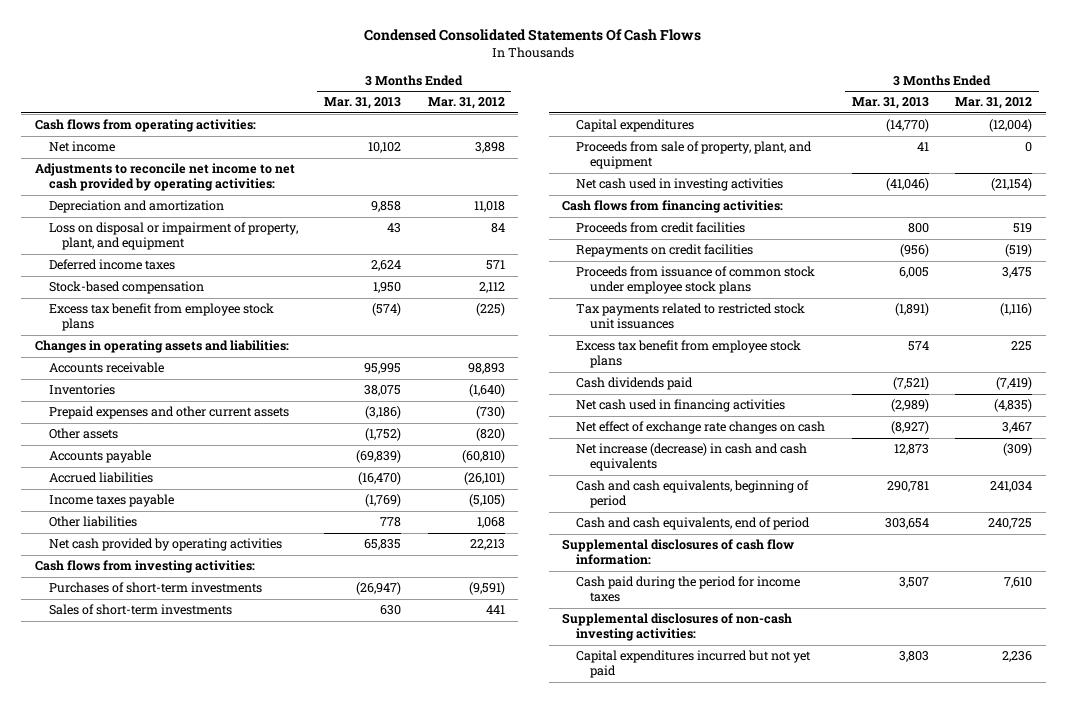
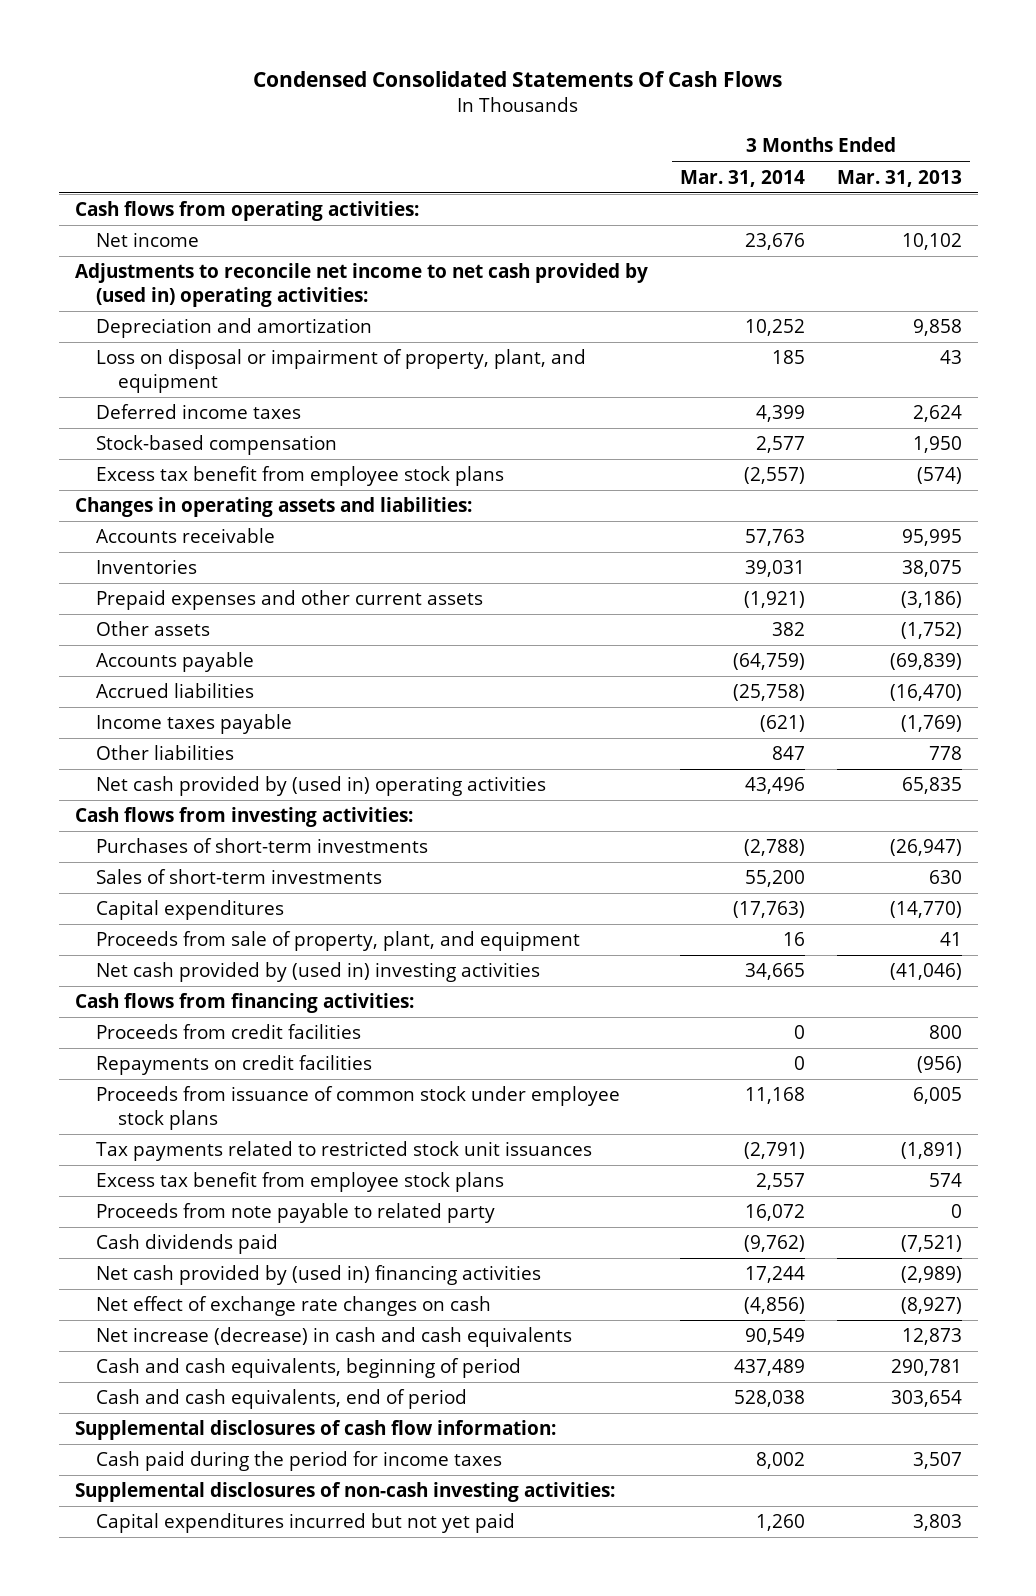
[427,97,505,110] Mar. 31, 2012 -> none
none -> [679,169,805,187] Mar. 31, 2014
[34,163,295,192] Adjustments to reconcile net income to net cash provided by operating activities: -> [74,263,648,307] Adjustments to reconcile net income to net cash provided by (used in) operating activities:
[48,538,282,552] Net cash provided by operating activities -> [96,776,547,797] Net cash provided by (used in) operating activities
[576,178,784,192] Net cash used in investing activities -> [96,962,541,983] Net cash provided by (used in) investing activities
none -> [96,1203,496,1224] Proceeds from note payable to related party
[576,399,786,413] Net cash used in financing activities -> [96,1265,542,1286] Net cash provided by (used in) financing activities

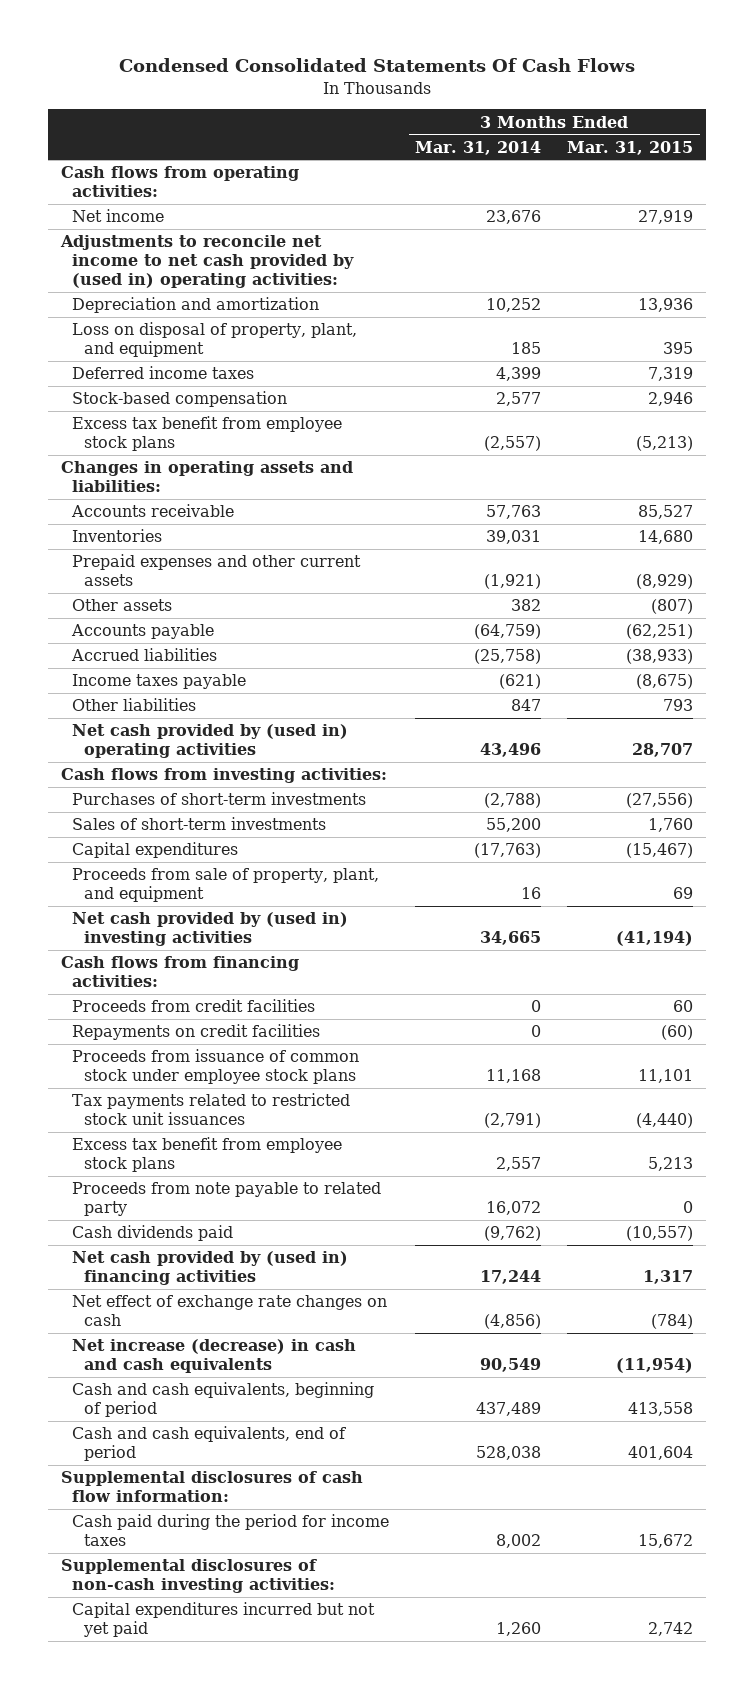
[836,169,962,187] Mar. 31, 2013 -> none
none -> [567,140,694,155] Mar. 31, 2015
[96,349,587,393] Loss on disposal or impairment of property, plant, and equipment -> [72,322,358,358] Loss on disposal of property, plant, and equipment

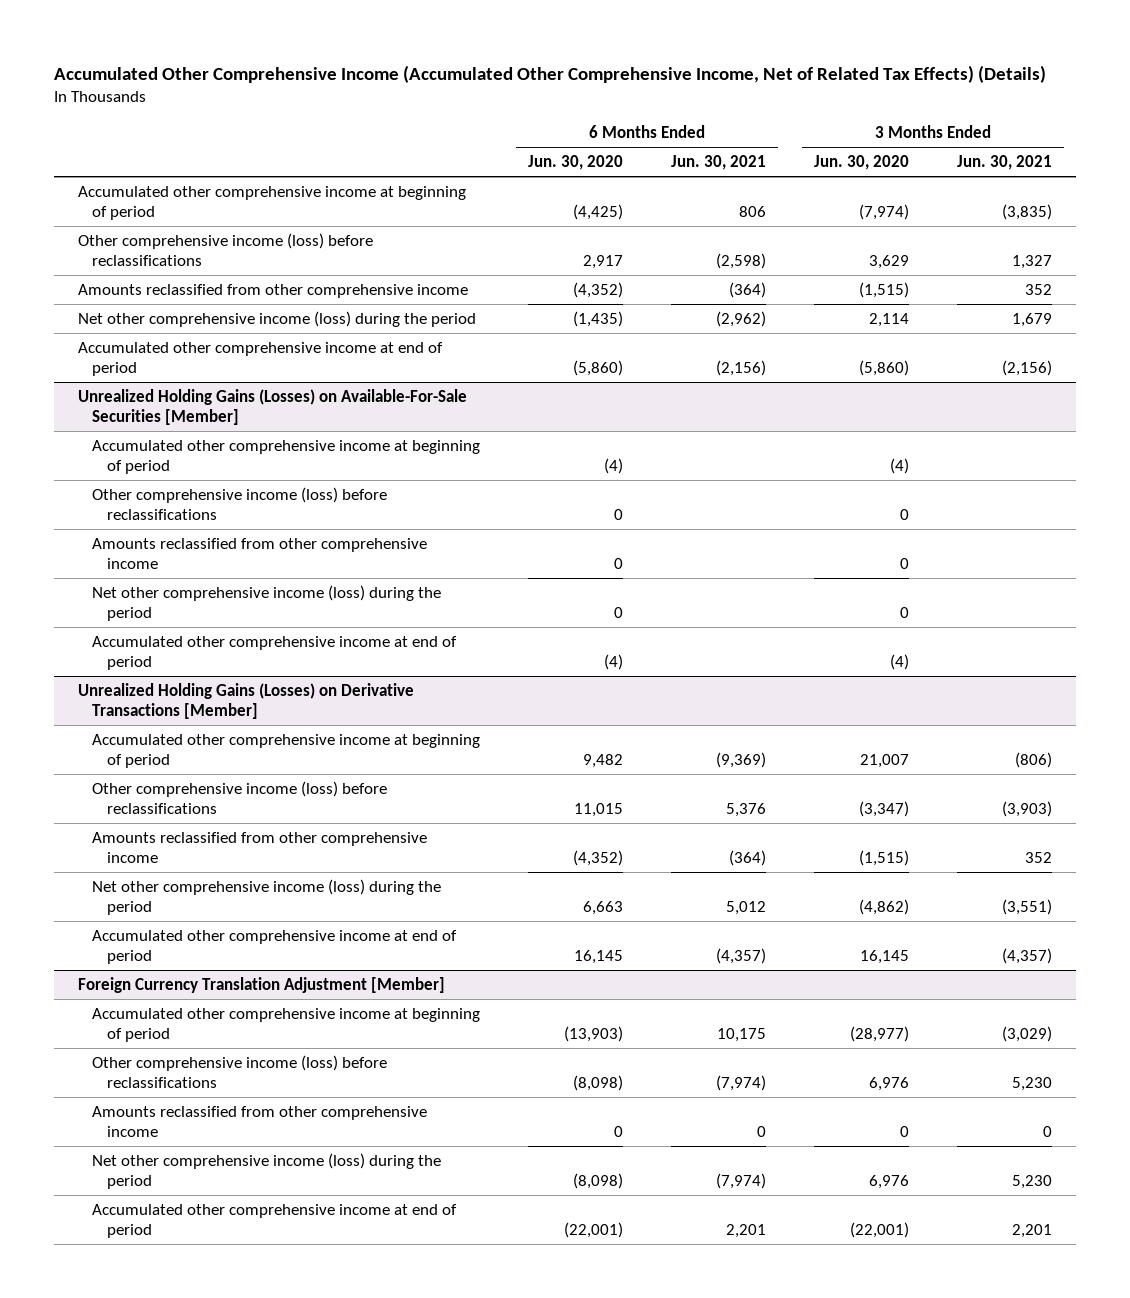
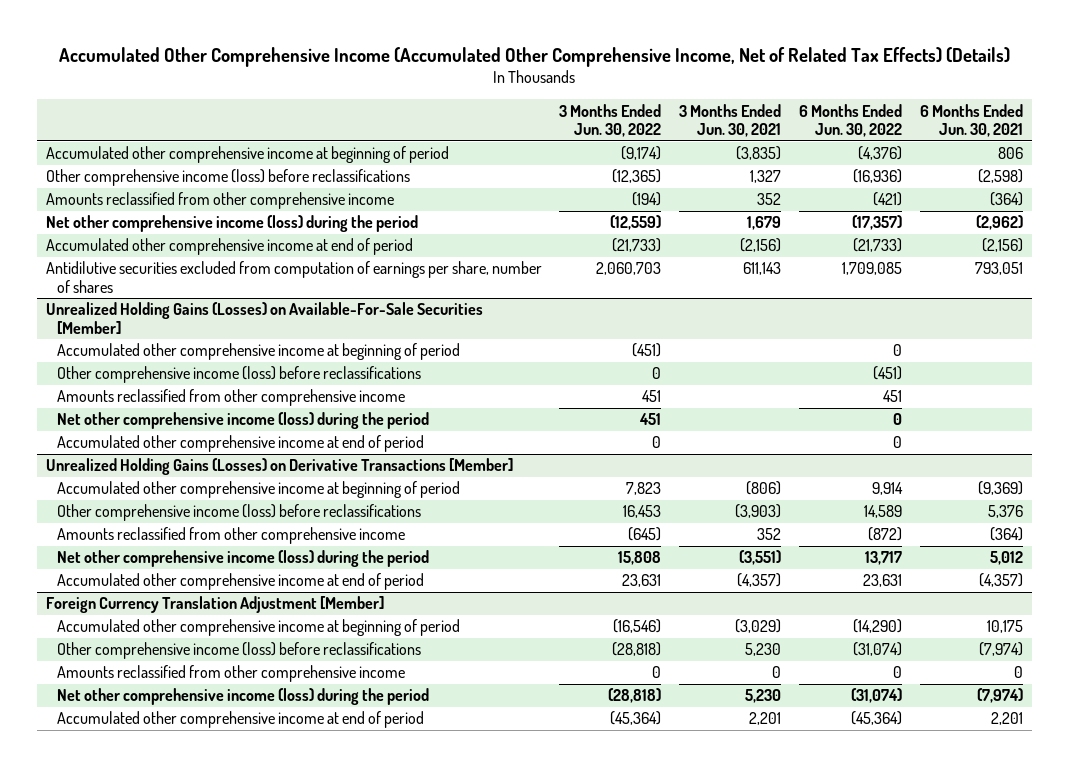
[528,155,624,171] Jun. 30, 2020 -> none
[813,155,909,171] Jun. 30, 2020 -> none
none -> [559,103,662,138] 3 Months Ended Jun. 30, 2022
none -> [798,103,902,138] 6 Months Ended Jun. 30, 2022
none -> [45,261,542,293] Antidilutive securities excluded from computation of earnings per share, number of shares

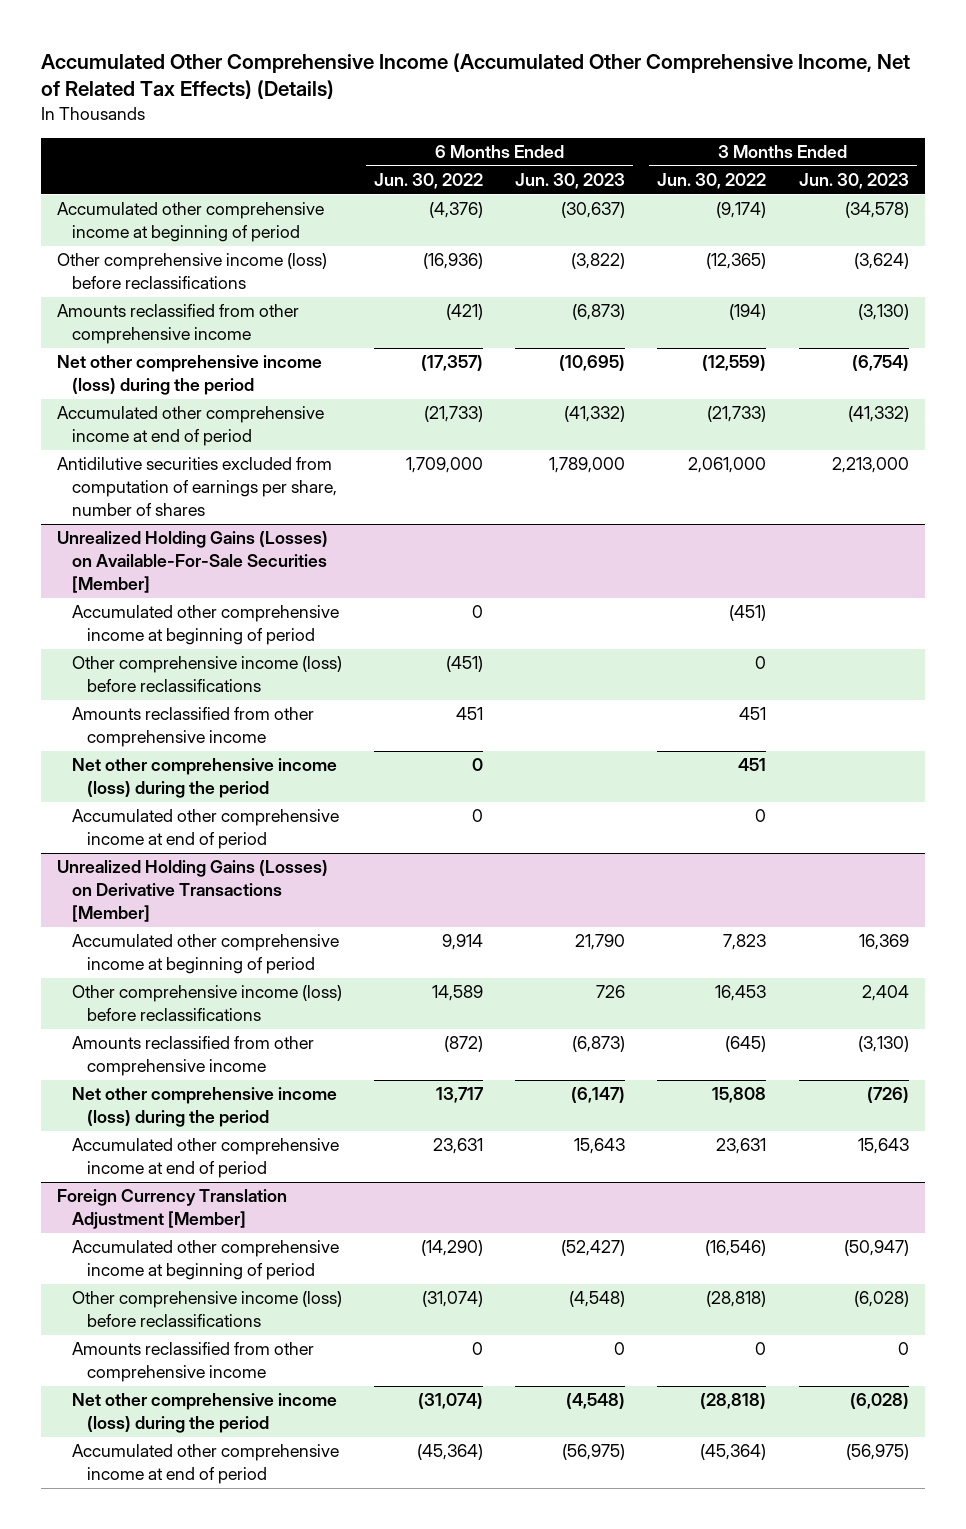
[679,103,782,138] 3 Months Ended Jun. 30, 2021 -> none
[919,103,1023,138] 6 Months Ended Jun. 30, 2021 -> none
none -> [515,173,626,190] Jun. 30, 2023
none -> [798,173,909,190] Jun. 30, 2023
[596,262,662,276] 2,060,703 -> [688,457,767,474] 2,061,000
[841,262,902,276] 1,709,085 -> [406,457,484,474] 1,709,000

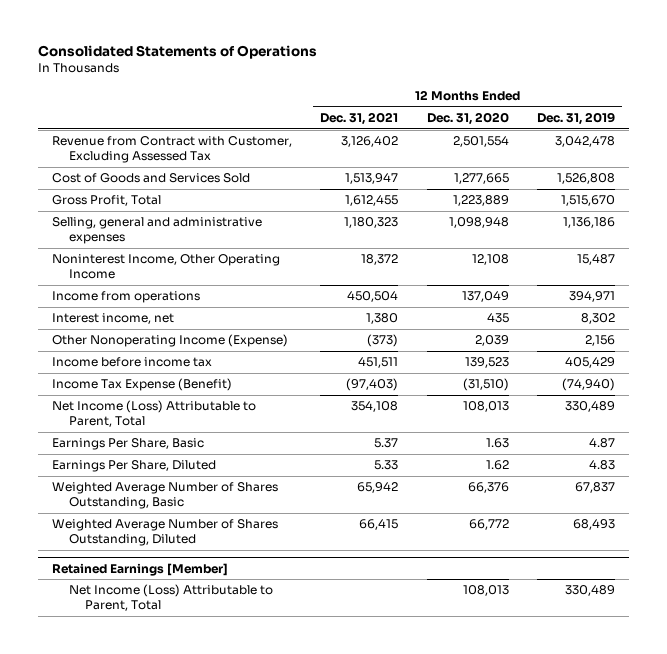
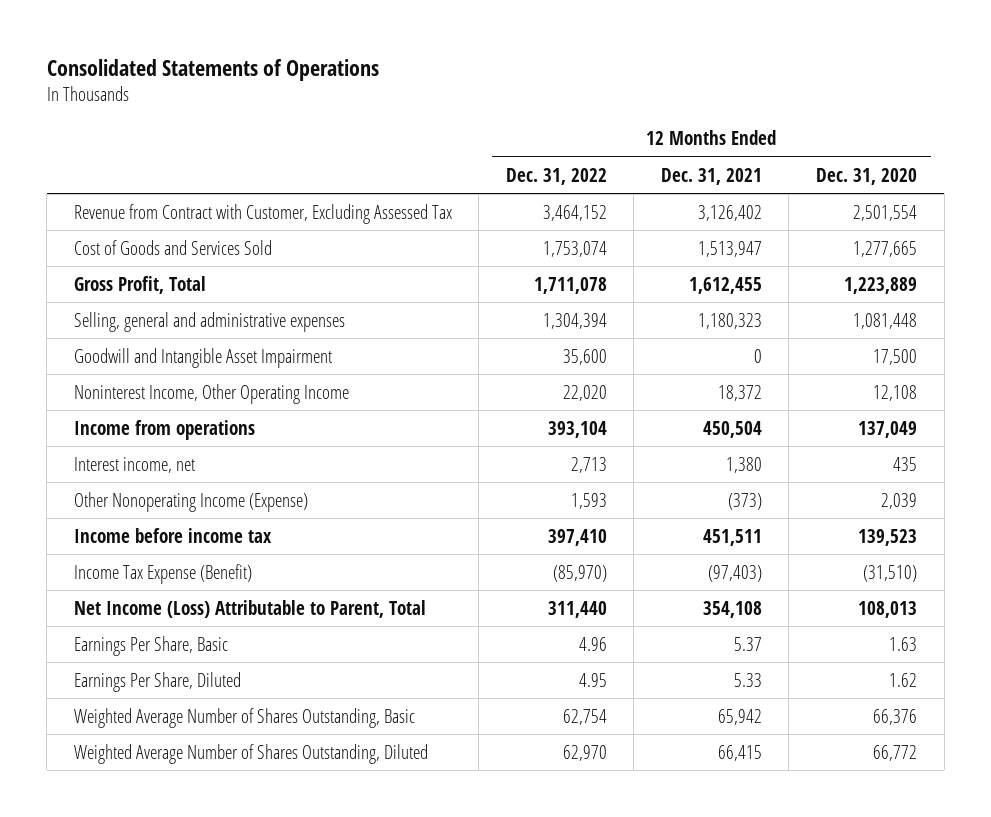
[537,111,616,125] Dec. 31, 2019 -> none
none -> [505,167,607,185] Dec. 31, 2022
[448,217,509,229] 1,098,948 -> [853,312,918,329] 1,081,448
none -> [73,347,332,368] Goodwill and Intangible Asset Impairment
[52,562,229,576] Retained Earnings [Member] -> none
[68,584,273,611] Net Income (Loss) Attributable to Parent, Total -> none

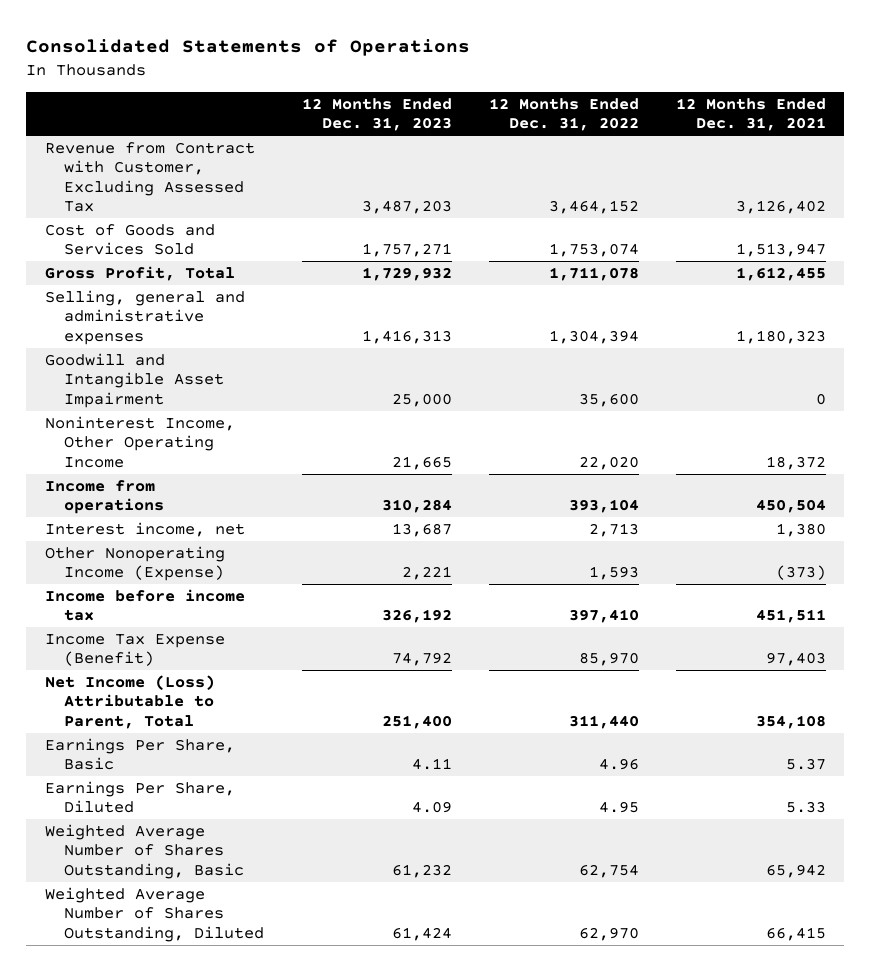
[816,167,918,185] Dec. 31, 2020 -> none
none -> [301,97,452,132] 12 Months Ended Dec. 31, 2023
[552,564,607,582] (85,970) -> [578,652,639,667] 85,970
[707,564,762,582] (97,403) -> [765,652,826,667] 97,403

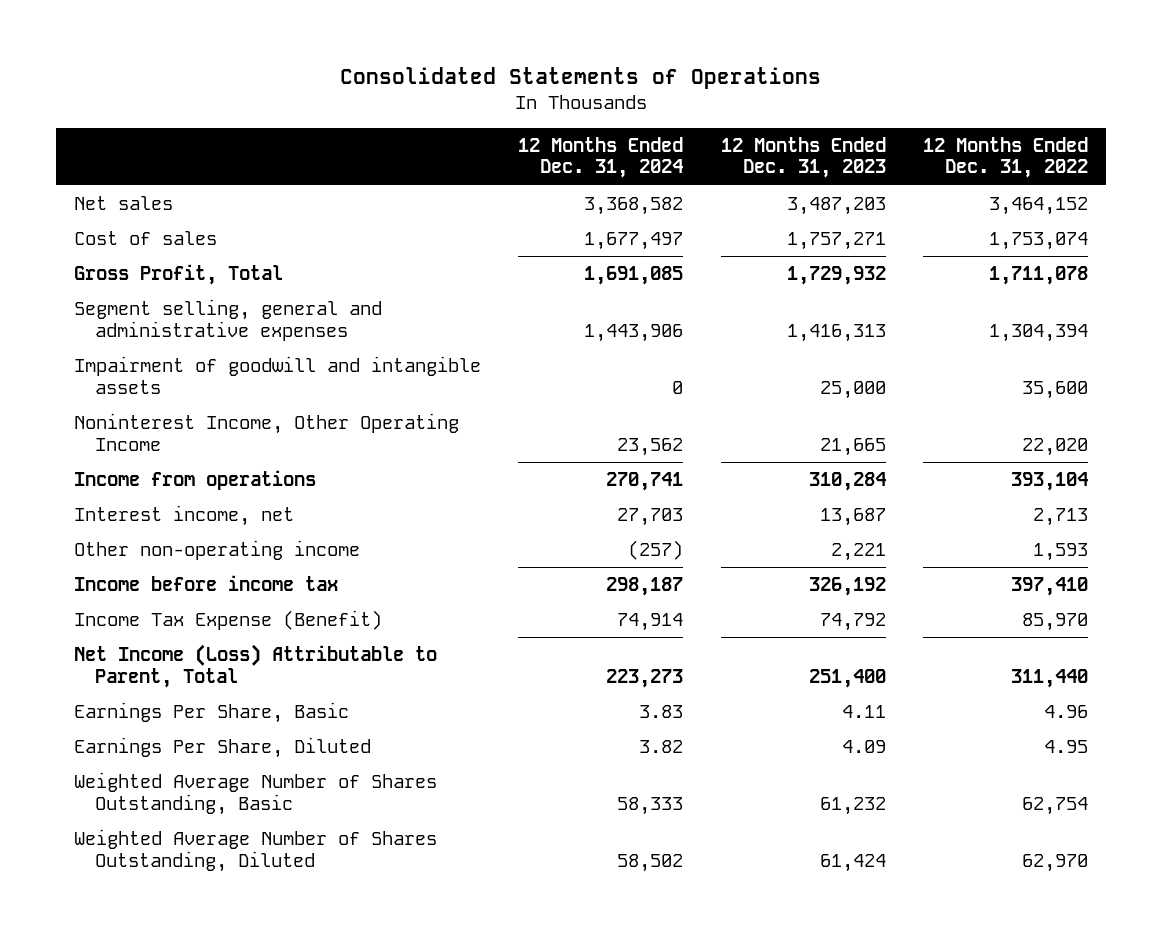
[675,97,826,132] 12 Months Ended Dec. 31, 2021 -> none
none -> [518,136,684,179] 12 Months Ended Dec. 31, 2024
[44,141,255,213] Revenue from Contract with Customer, Excluding Assessed Tax -> [74,196,174,211] Net sales
[44,223,215,256] Cost of Goods and Services Sold -> [74,231,218,246] Cost of sales
[44,289,245,345] Selling, general and administrative expenses -> [74,299,383,341] Segment selling, general and administrative expenses
[44,352,225,408] Goodwill and Intangible Asset Impairment -> [74,356,482,394] Impairment of goodwill and intangible assets
[44,545,225,582] Other Nonoperating Income (Expense) -> [74,540,361,561] Other non-operating income

